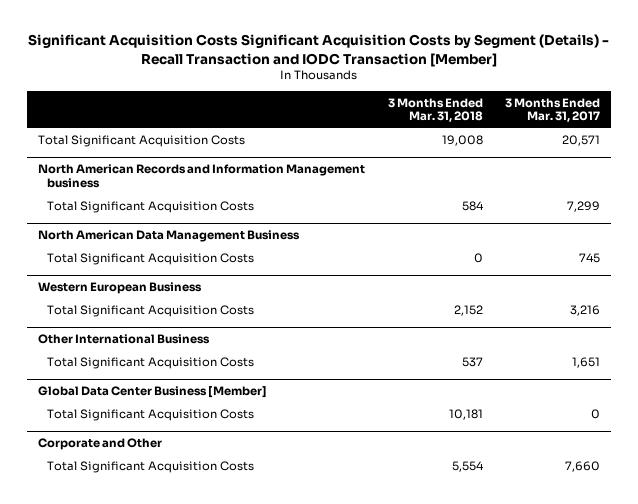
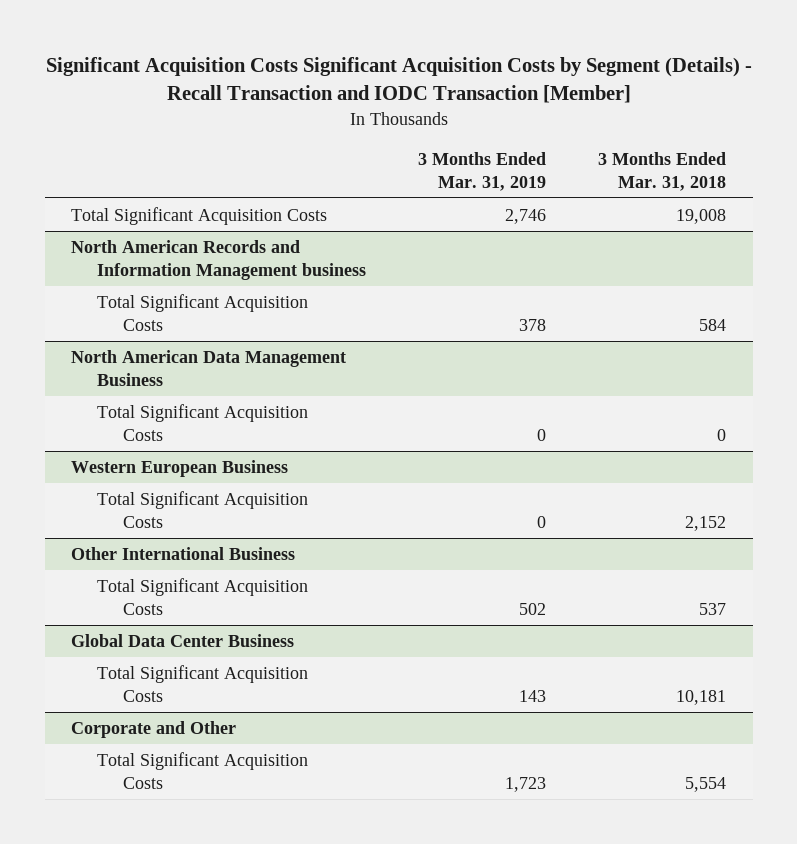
[504,97,600,123] 3 Months Ended Mar. 31, 2017 -> none
none -> [418,151,547,191] 3 Months Ended Mar. 31, 2019
[38,386,268,399] Global Data Center Business [Member] -> [70,634,294,648] Global Data Center Business

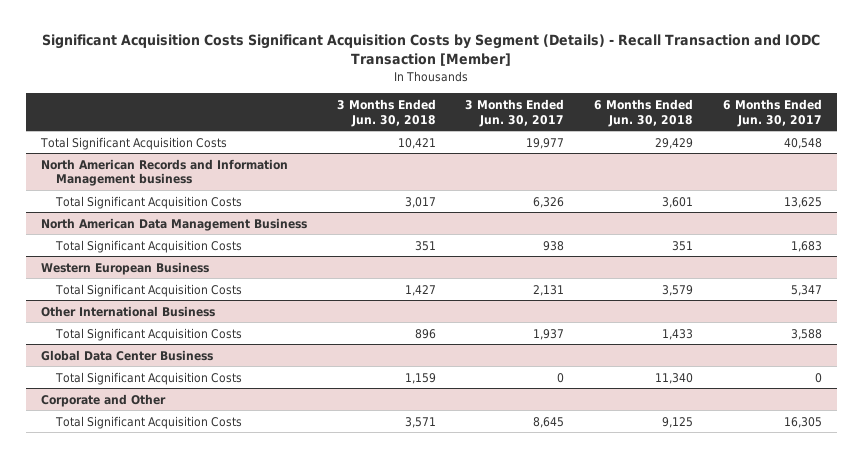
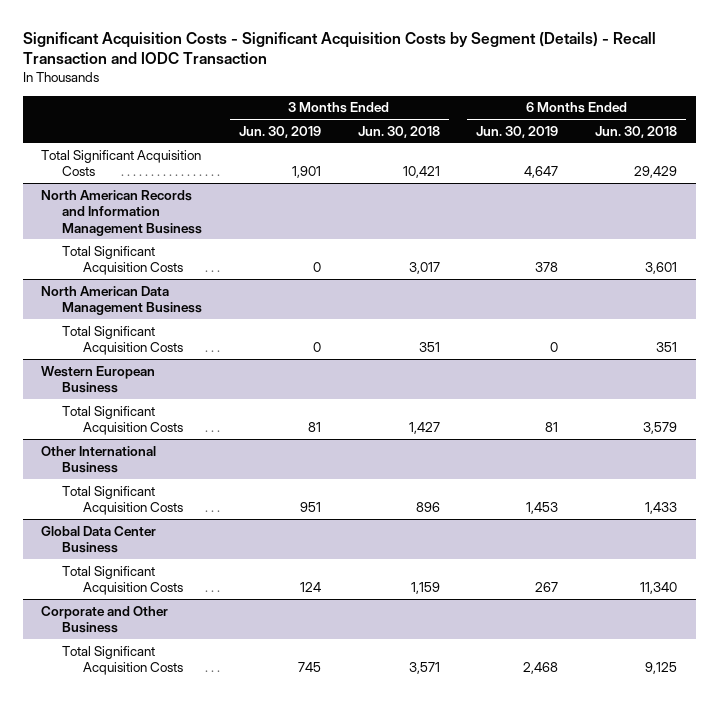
[42,34,821,67] Significant Acquisition Costs Significant Acquisition Costs by Segment (Details) - Recall Transaction and IODC Transaction [Member] -> [22,31,656,65] Significant Acquisition Costs - Significant Acquisition Costs by Segment (Details) - Recall Transaction and IODC Transaction
[465,98,565,127] 3 Months Ended Jun. 30, 2017 -> none
[722,98,822,127] 6 Months Ended Jun. 30, 2017 -> none
none -> [238,125,321,138] Jun. 30, 2019
none -> [476,125,559,138] Jun. 30, 2019
[41,158,289,187] North American Records and Information Management business -> [41,189,203,236] North American Records and Information Management Business
[41,393,167,407] Corporate and Other -> [41,605,169,634] Corporate and Other Business

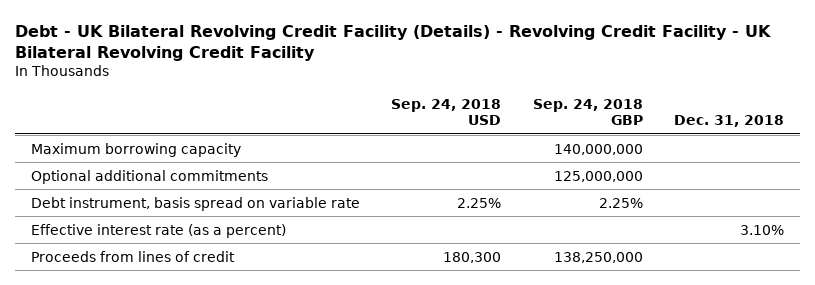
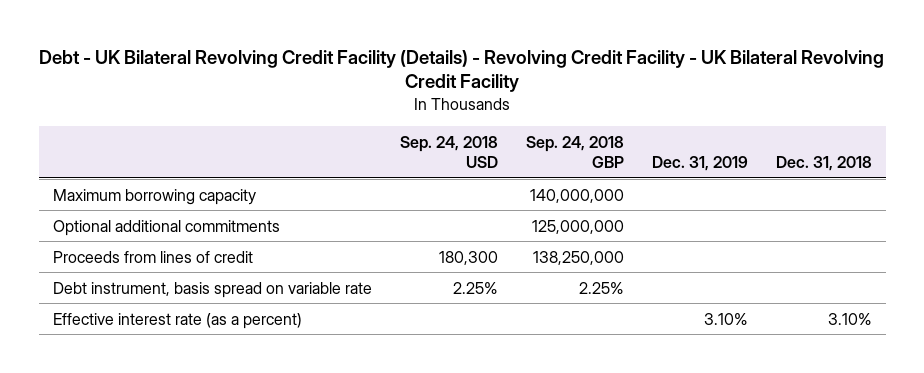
none -> [651,155,748,171] Dec. 31, 2019
[31,250,236,262] Proceeds from lines of credit -> [52,250,253,263] Proceeds from lines of credit

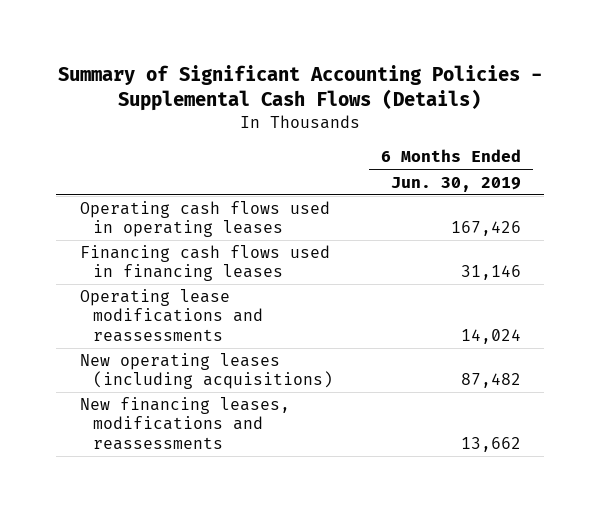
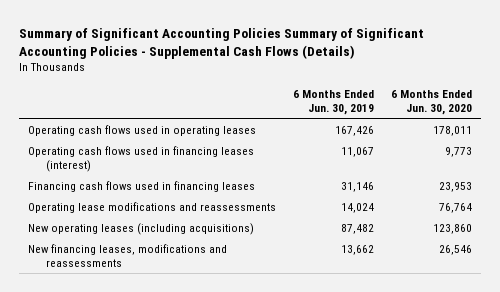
[58,65,543,112] Summary of Significant Accounting Policies - Supplemental Cash Flows (Details) -> [19,27,425,59] Summary of Significant Accounting Policies Summary of Significant Accounting Policies - Supplemental Cash Flows (Details)
none -> [391,89,473,115] 6 Months Ended Jun. 30, 2020
none -> [28,145,255,172] Operating cash flows used in financing leases (interest)

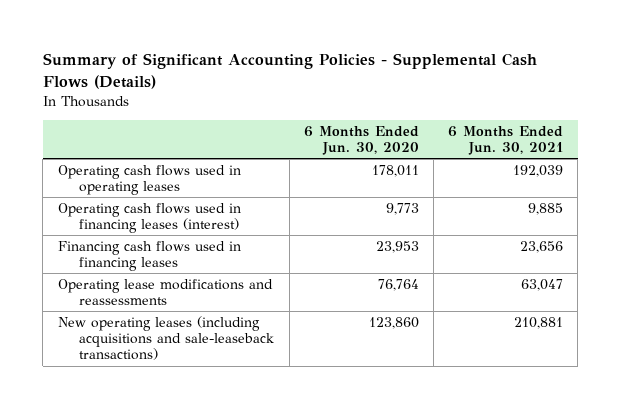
[19,27,425,59] Summary of Significant Accounting Policies Summary of Significant Accounting Policies - Supplemental Cash Flows (Details) -> [42,52,537,89] Summary of Significant Accounting Policies - Supplemental Cash Flows (Details)
[293,89,375,115] 6 Months Ended Jun. 30, 2019 -> none
none -> [448,125,564,155] 6 Months Ended Jun. 30, 2021
[28,243,228,267] New financing leases, modifications and reassessments -> none
[28,222,255,235] New operating leases (including acquisitions) -> [57,315,275,361] New operating leases (including acquisitions and sale-leaseback transactions)

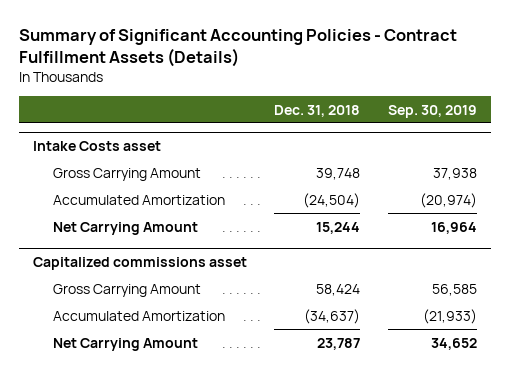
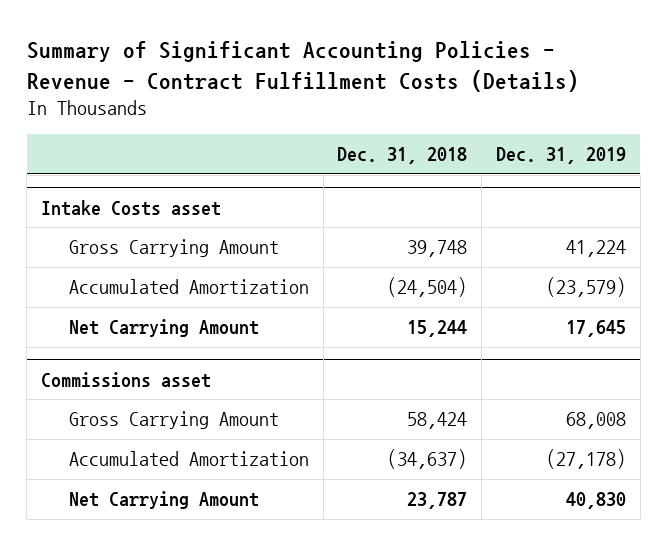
[18,28,457,67] Summary of Significant Accounting Policies - Contract Fulfillment Assets (Details) -> [26,41,579,92] Summary of Significant Accounting Policies - Revenue - Contract Fulfillment Costs (Details)
[387,104,477,118] Sep. 30, 2019 -> none
none -> [495,146,626,164] Dec. 31, 2019
[32,256,247,270] Capitalized commissions asset -> [41,371,212,388] Commissions asset

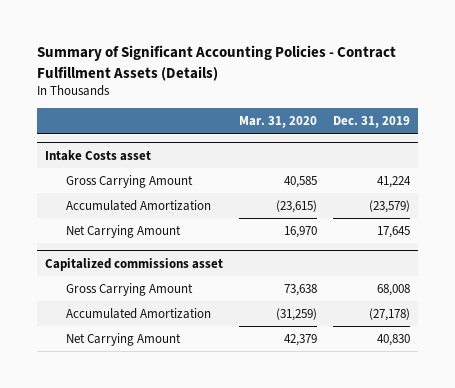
[26,41,579,92] Summary of Significant Accounting Policies - Revenue - Contract Fulfillment Costs (Details) -> [36,45,396,81] Summary of Significant Accounting Policies - Contract Fulfillment Assets (Details)
[337,146,468,164] Dec. 31, 2018 -> none
none -> [238,116,317,129] Mar. 31, 2020
[41,371,212,388] Commissions asset -> [44,257,223,271] Capitalized commissions asset

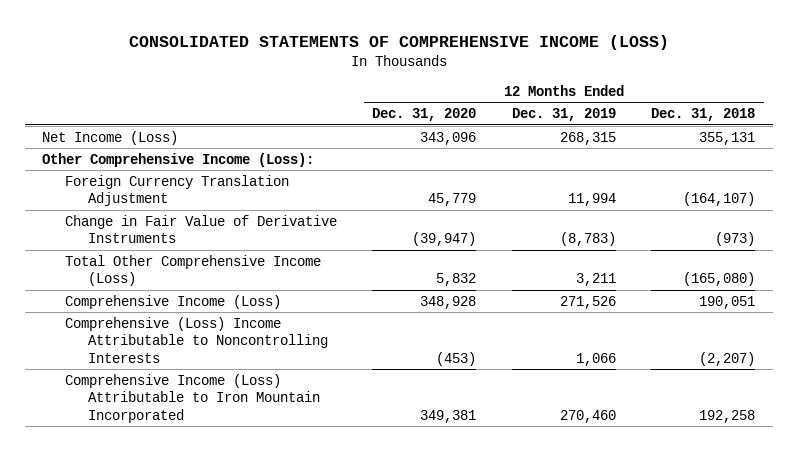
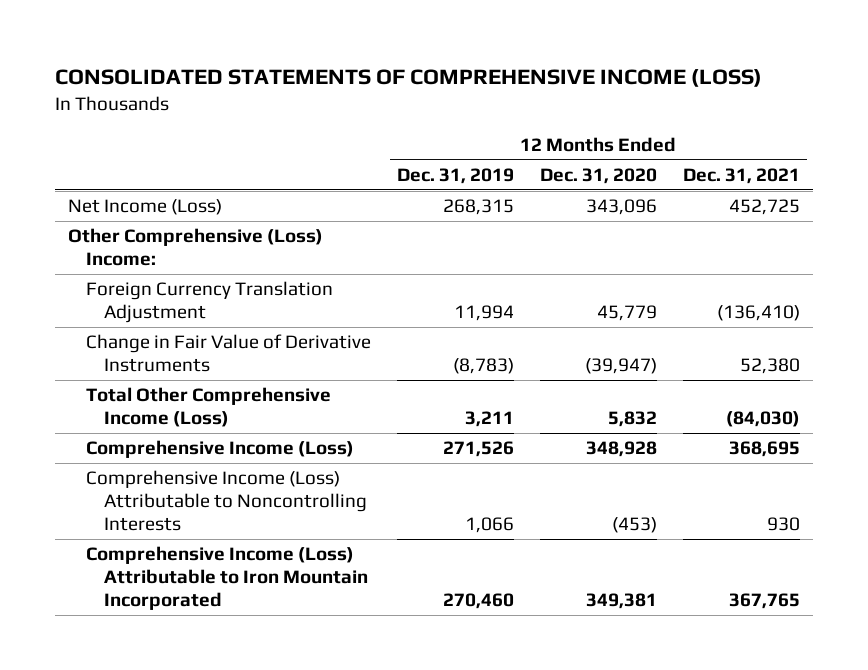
[651,108,756,122] Dec. 31, 2018 -> none
none -> [682,167,800,184] Dec. 31, 2021
[42,152,315,167] Other Comprehensive Income (Loss): -> [67,228,323,267] Other Comprehensive (Loss) Income:
[64,316,328,363] Comprehensive (Loss) Income Attributable to Noncontrolling Interests -> [85,470,367,532] Comprehensive Income (Loss) Attributable to Noncontrolling Interests

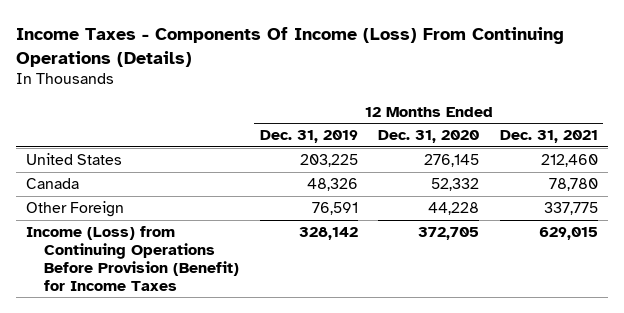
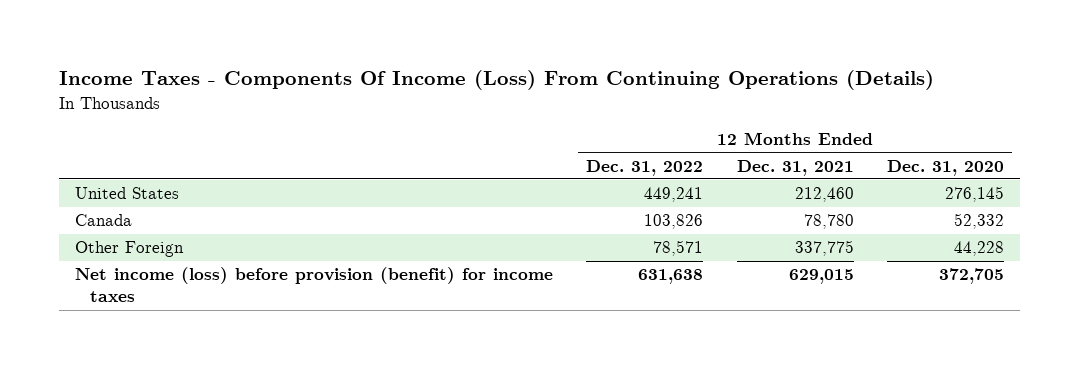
[259,130,358,144] Dec. 31, 2019 -> none
none -> [586,159,704,176] Dec. 31, 2022
[26,226,239,291] Income (Loss) from Continuing Operations Before Provision (Benefit) for Income Taxes -> [75,267,554,303] Net income (loss) before provision (benefit) for income taxes

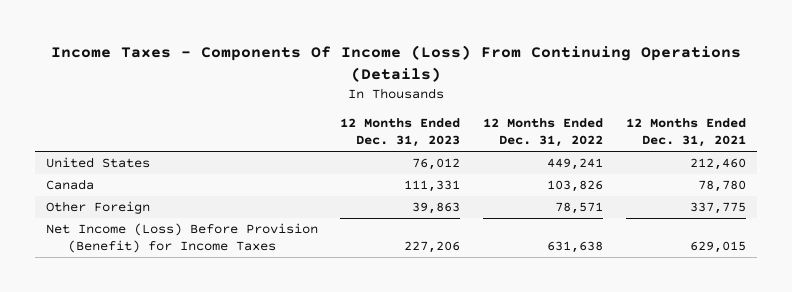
[886,159,1004,176] Dec. 31, 2020 -> none
none -> [340,118,461,148] 12 Months Ended Dec. 31, 2023
[75,267,554,303] Net income (loss) before provision (benefit) for income taxes -> [45,223,318,254] Net Income (Loss) Before Provision (Benefit) for Income Taxes

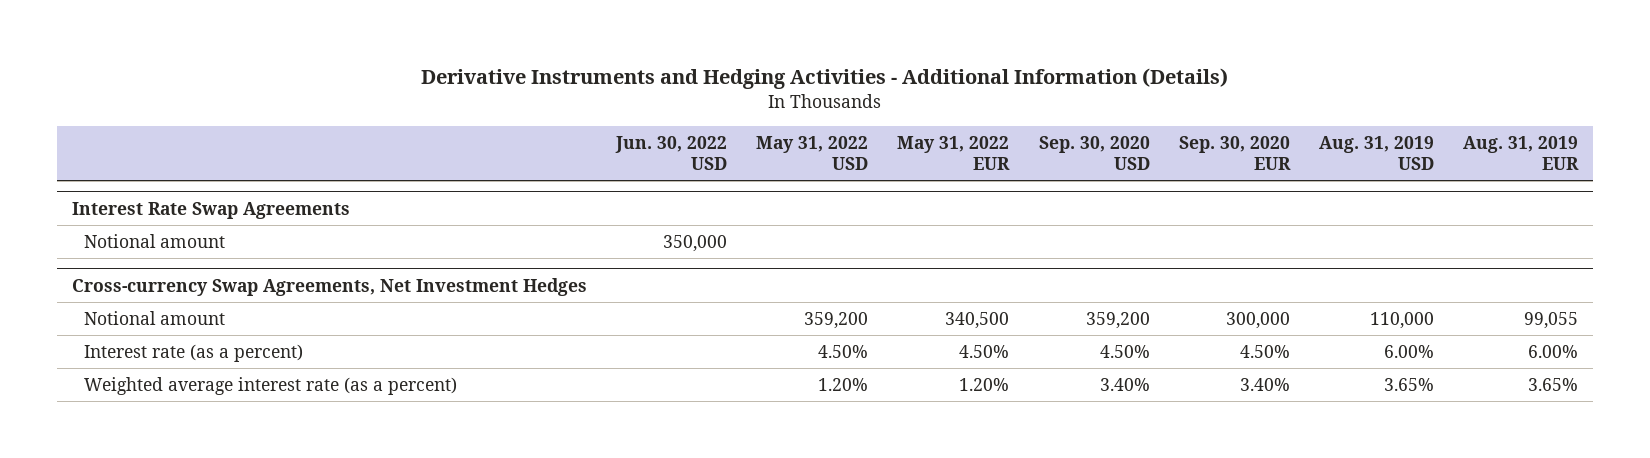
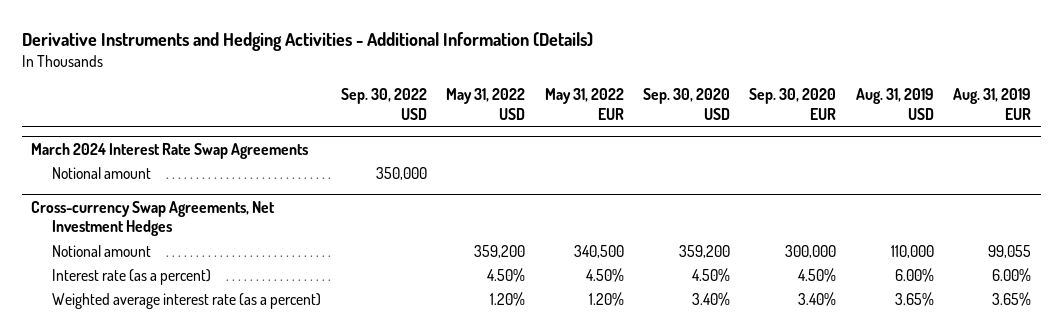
[614,135,727,170] Jun. 30, 2022 USD -> none
none -> [340,88,427,120] Sep. 30, 2022 USD
[71,201,350,219] Interest Rate Swap Agreements -> [31,142,309,159] March 2024 Interest Rate Swap Agreements

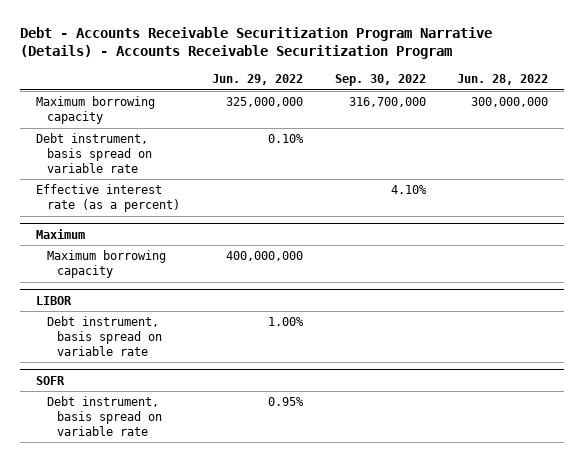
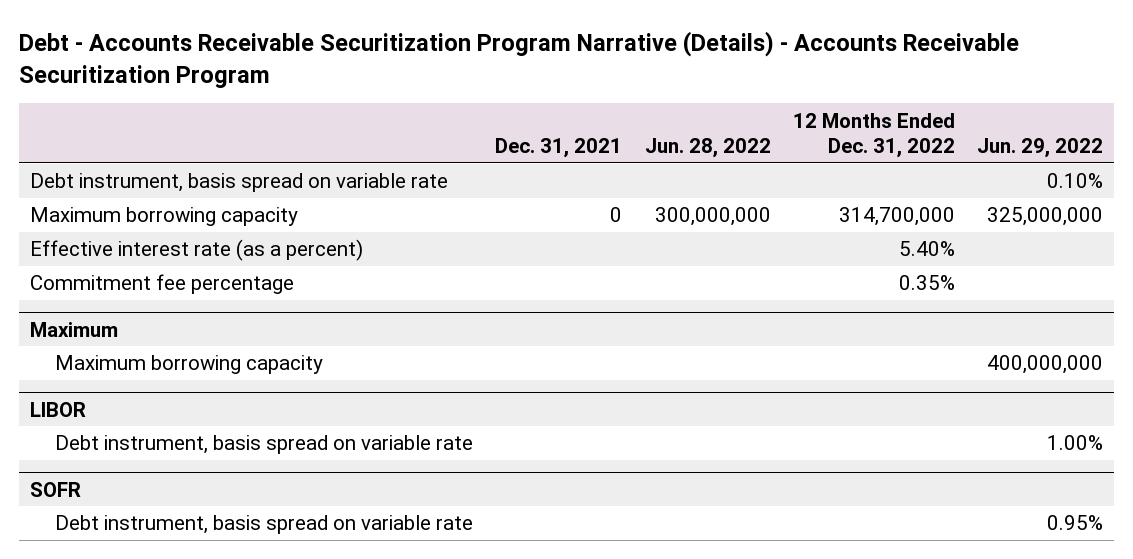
[334,74,426,87] Sep. 30, 2022 -> none
none -> [495,138,623,159] Dec. 31, 2021
none -> [793,112,956,159] 12 Months Ended Dec. 31, 2022
[36,96,156,124] Maximum borrowing capacity -> [30,207,299,227] Maximum borrowing capacity
none -> [30,274,295,295] Commitment fee percentage

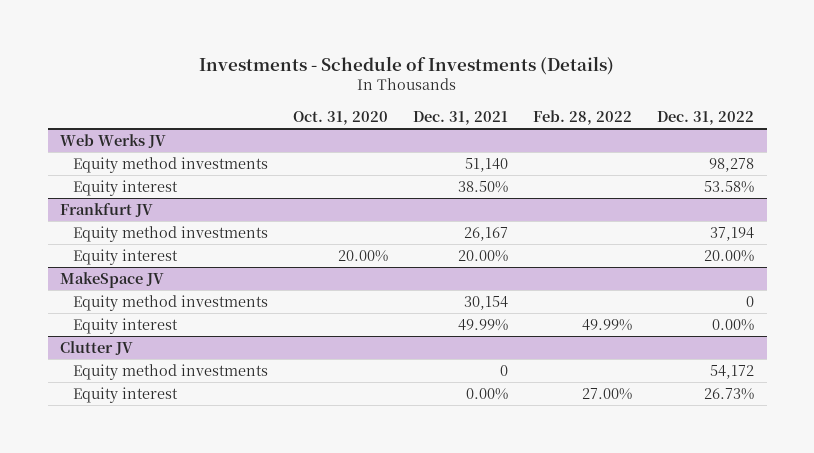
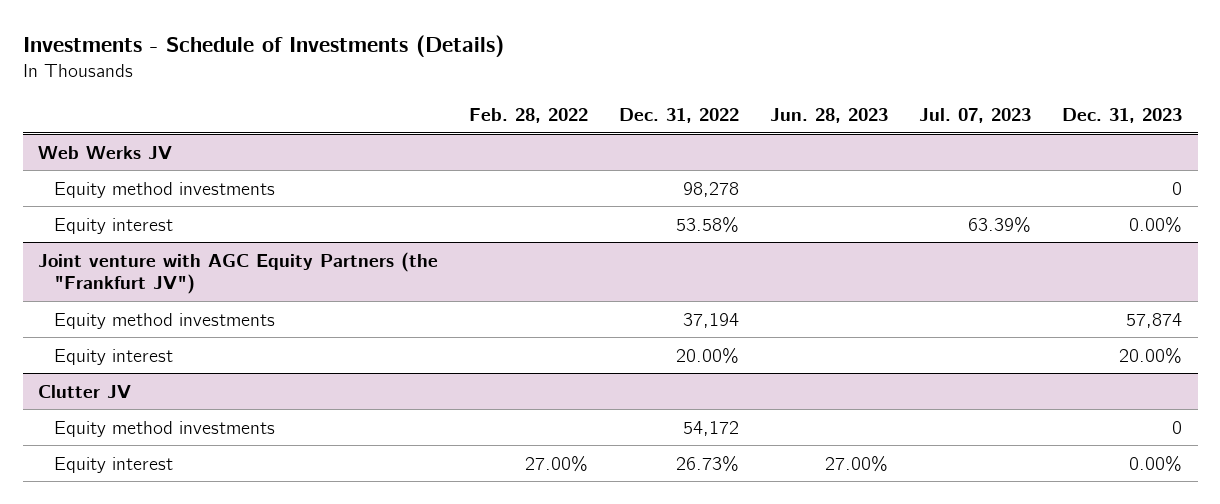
[293,110,389,125] Oct. 31, 2020 -> none
[413,110,509,125] Dec. 31, 2021 -> none
none -> [770,107,889,123] Jun. 28, 2023
none -> [919,107,1032,123] Jul. 07, 2023
none -> [1062,107,1183,123] Dec. 31, 2023
[60,202,154,217] Frankfurt JV -> [38,251,439,295] Joint venture with AGC Equity Partners (the "Frankfurt JV")
[60,271,165,288] MakeSpace JV -> none
[73,294,269,311] Equity method investments -> none
[73,317,179,334] Equity interest -> none

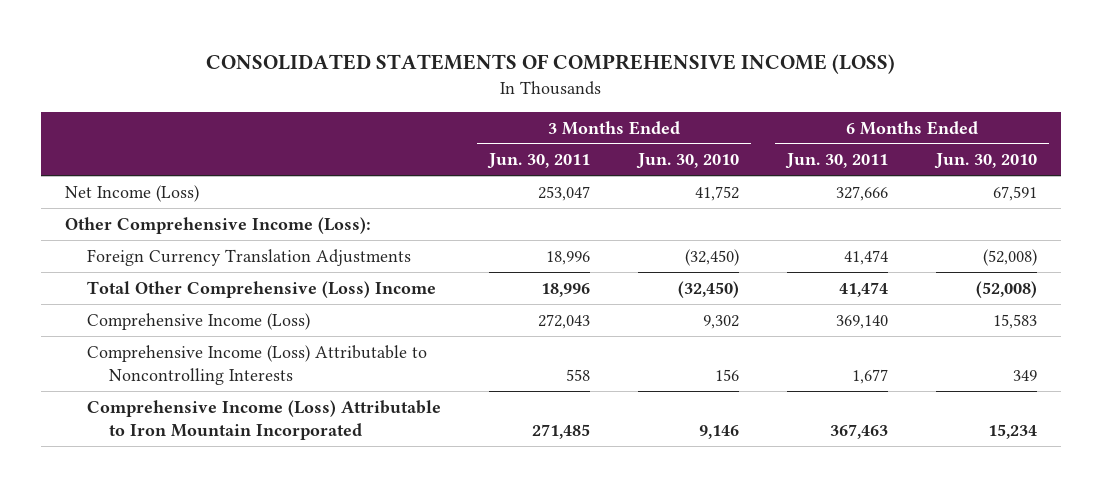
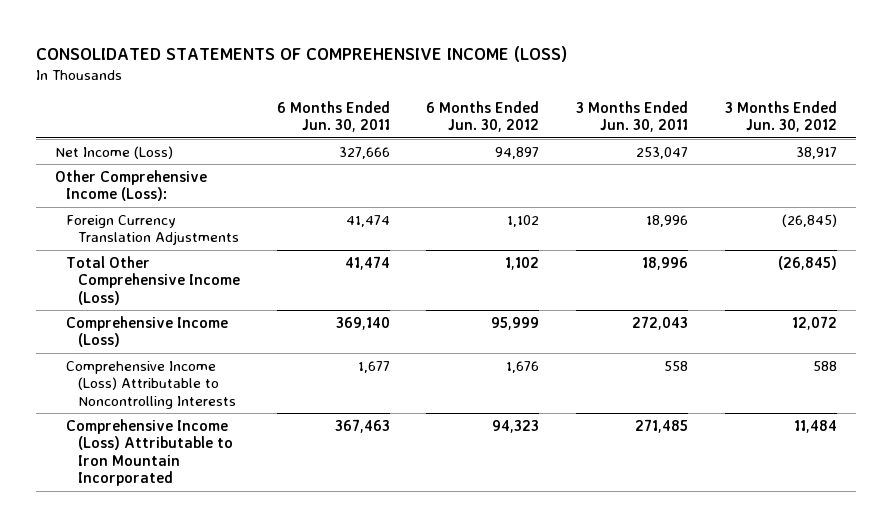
[635,153,739,170] Jun. 30, 2010 -> none
[933,153,1037,170] Jun. 30, 2010 -> none
none -> [426,100,540,133] 6 Months Ended Jun. 30, 2012
none -> [725,100,838,133] 3 Months Ended Jun. 30, 2012
[87,280,437,298] Total Other Comprehensive (Loss) Income -> [66,255,240,305] Total Other Comprehensive Income (Loss)

